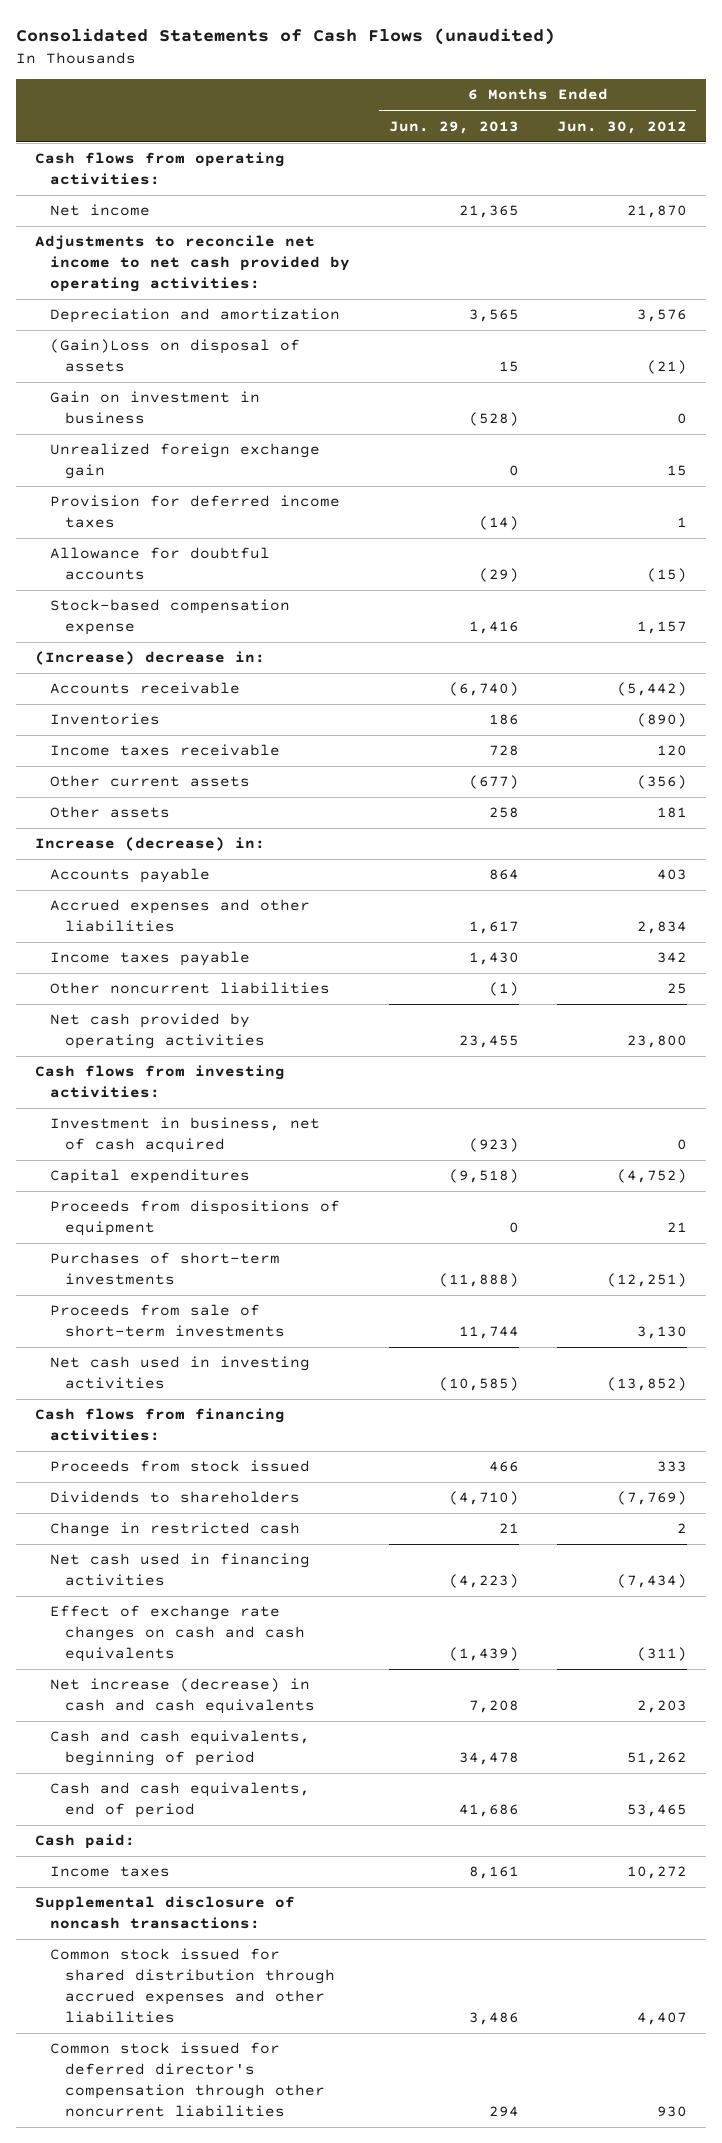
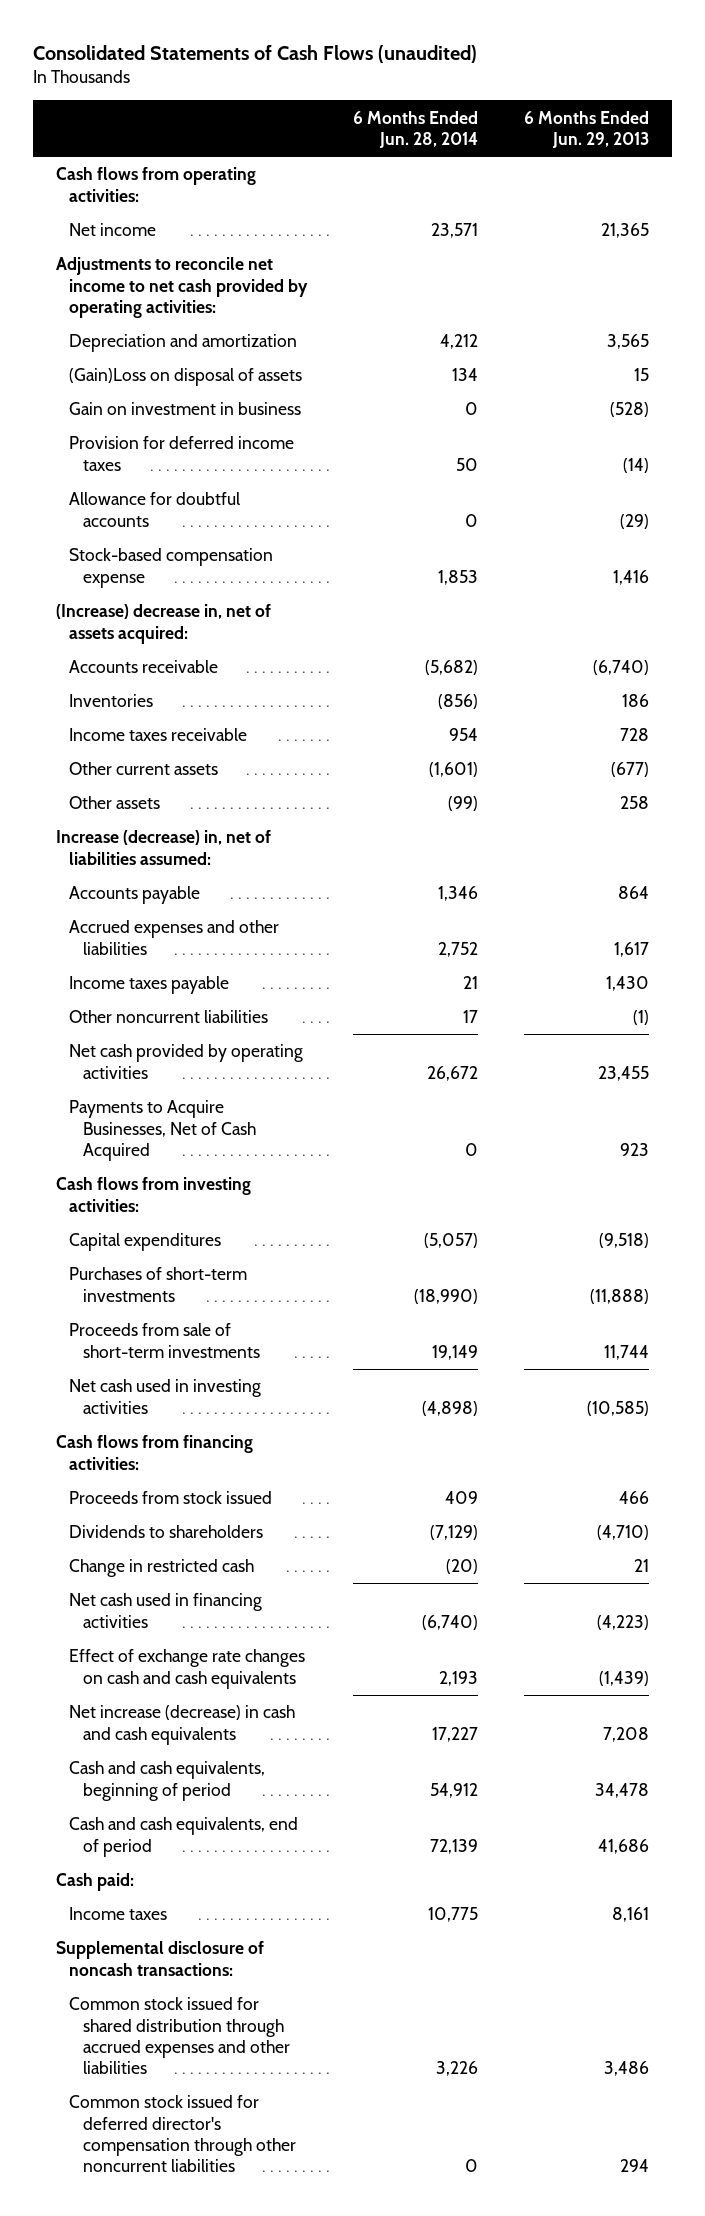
[556,120,687,134] Jun. 30, 2012 -> none
none -> [353,110,479,148] 6 Months Ended Jun. 28, 2014
[50,443,321,480] Unrealized foreign exchange gain -> none
[35,651,266,666] (Increase) decrease in: -> [55,604,271,644] (Increase) decrease in, net of assets acquired:
[35,837,266,852] Increase (decrease) in: -> [55,830,271,865] Increase (decrease) in, net of liabilities assumed:
none -> [69,1100,257,1161] Payments to Acquire Businesses, Net of Cash Acquired
[50,1117,321,1154] Investment in business, net of cash acquired -> none
[50,1200,341,1237] Proceeds from dispositions of equipment -> none

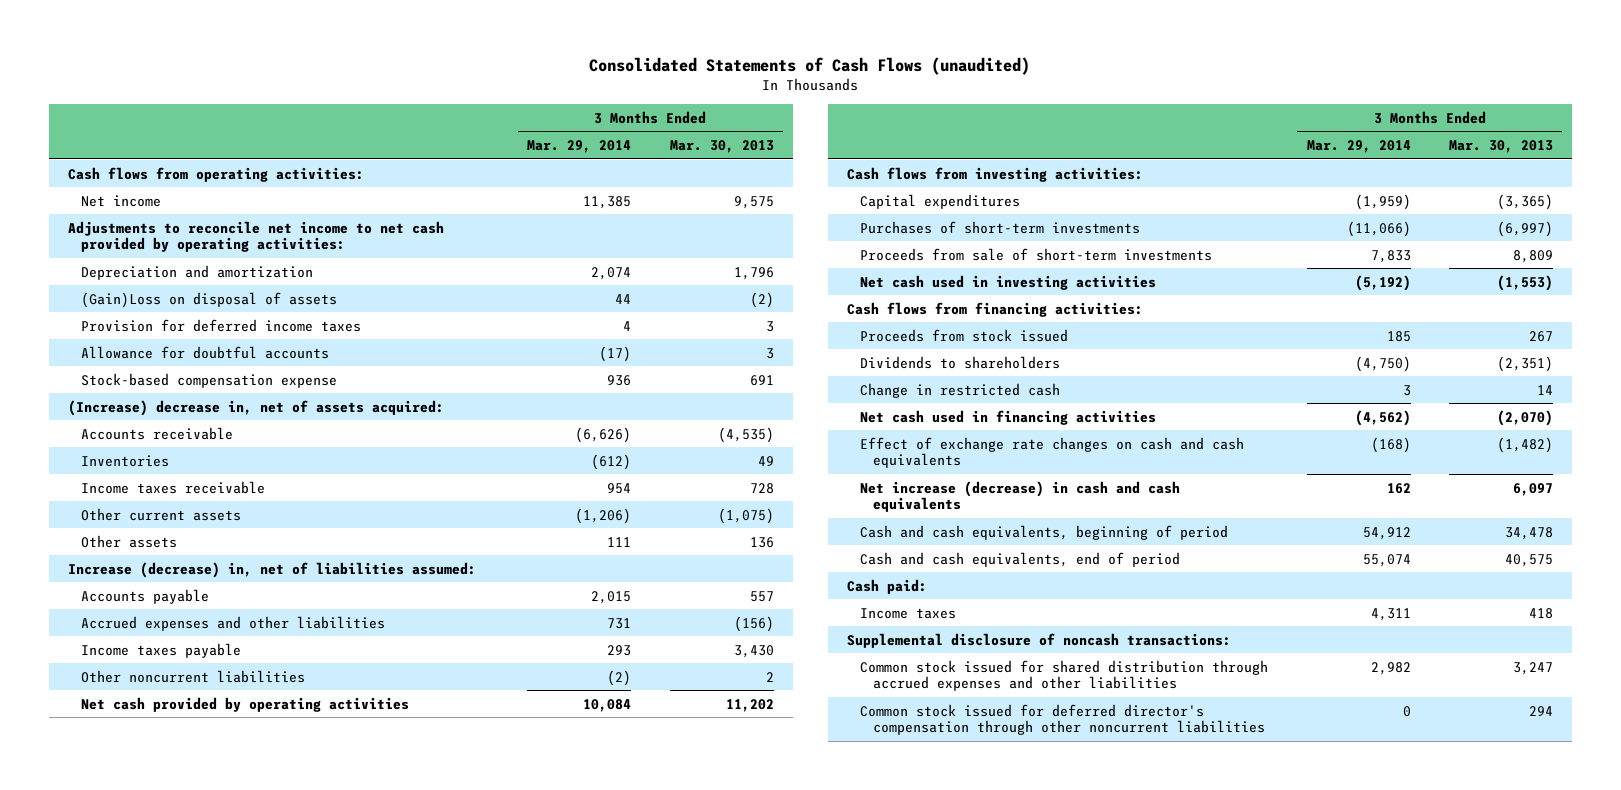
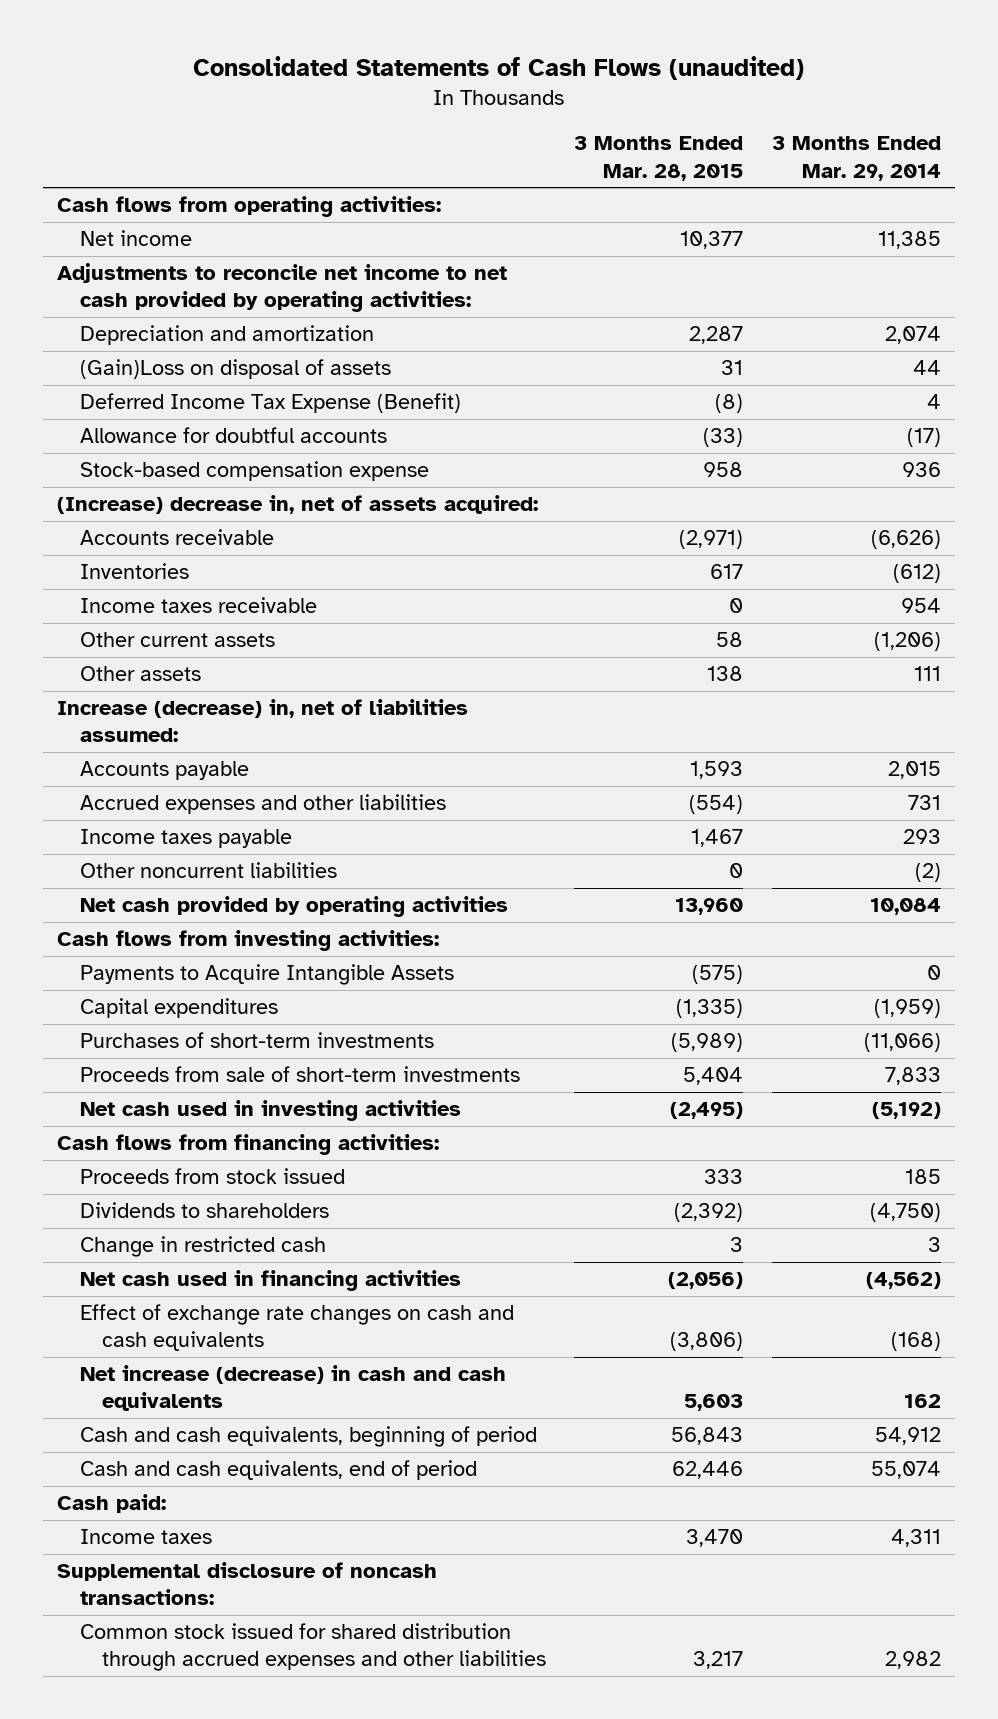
[669,140,774,154] Mar. 30, 2013 -> none
none -> [574,136,744,181] 3 Months Ended Mar. 28, 2015
[81,318,362,332] Provision for deferred income taxes -> none
none -> [79,393,461,414] Deferred Income Tax Expense (Benefit)
none -> [79,964,454,986] Payments to Acquire Intangible Assets
[860,703,1266,736] Common stock issued for deferred director's compensation through other noncurrent liabilities -> none

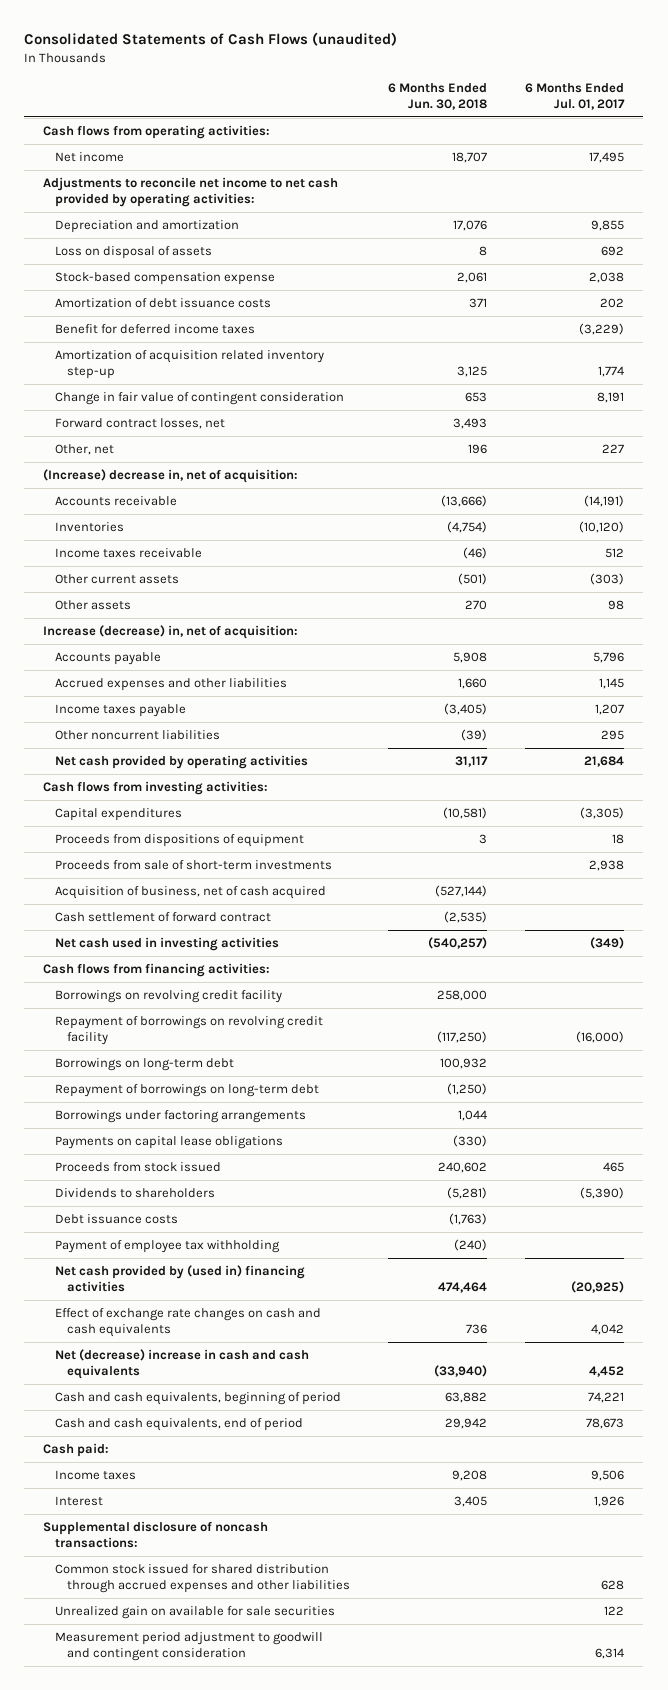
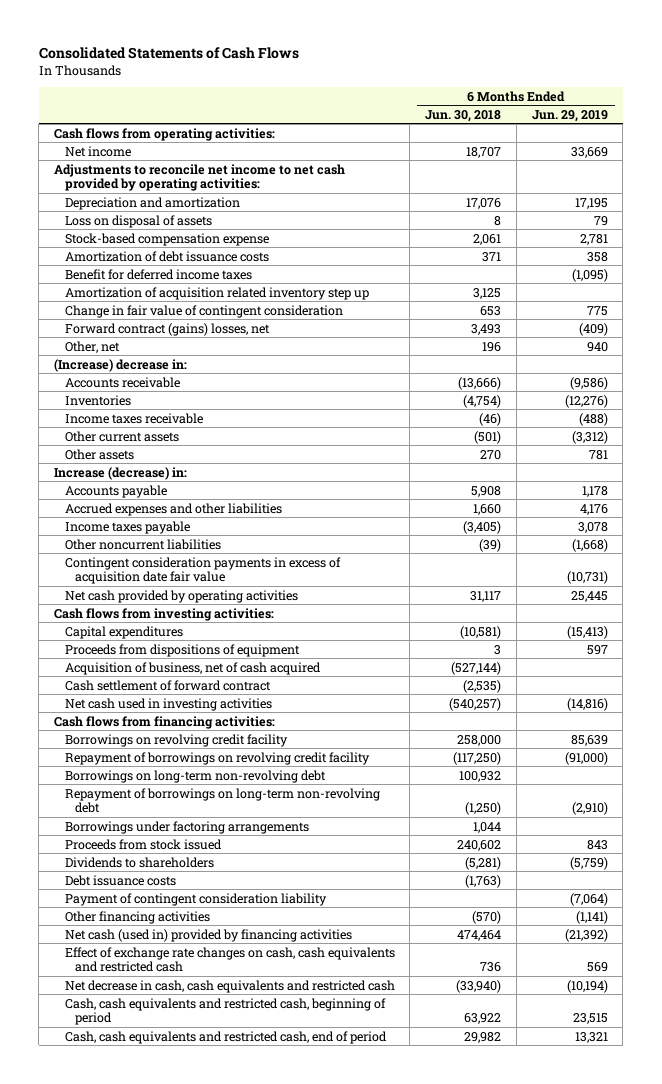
[24,32,398,47] Consolidated Statements of Cash Flows (unaudited) -> [38,47,299,60] Consolidated Statements of Cash Flows
[525,82,626,110] 6 Months Ended Jul. 01, 2017 -> none
none -> [531,109,608,122] Jun. 29, 2019
[55,349,325,379] Amortization of acquisition related inventory step-up -> [64,286,369,300] Amortization of acquisition related inventory step up
[55,417,226,429] Forward contract losses, net -> [64,322,270,336] Forward contract (gains) losses, net
[43,468,299,483] (Increase) decrease in, net of acquisition: -> [54,358,188,372] (Increase) decrease in:
[43,624,299,639] Increase (decrease) in, net of acquisition: -> [54,466,188,480] Increase (decrease) in:
none -> [64,556,341,584] Contingent consideration payments in excess of acquisition date fair value
[55,859,333,870] Proceeds from sale of short-term investments -> none
[55,1057,235,1071] Borrowings on long-term debt -> [64,769,326,783] Borrowings on long-term non-revolving debt
[55,1083,320,1097] Repayment of borrowings on long-term debt -> [64,787,380,813] Repayment of borrowings on long-term non-revolving debt
[55,1135,284,1149] Payments on capital lease obligations -> none
[55,1239,281,1253] Payment of employee tax withholding -> none
[43,1442,110,1457] Cash paid: -> none
[55,1469,137,1480] Income taxes -> none
[55,1495,104,1506] Interest -> none
[43,1520,269,1548] Supplemental disclosure of noncash transactions: -> none
[55,1563,351,1593] Common stock issued for shared distribution through accrued expenses and other liabilities -> none
[55,1605,336,1619] Unrealized gain on available for sale securities -> none
[55,1631,324,1661] Measurement period adjustment to goodwill and contingent consideration -> none
none -> [64,892,327,906] Payment of contingent consideration liability
none -> [64,910,210,924] Other financing activities
[55,1264,306,1292] Net cash provided by (used in) financing activities -> [64,928,352,942] Net cash (used in) provided by financing activities
[55,1307,322,1337] Effect of exchange rate changes on cash and cash equivalents -> [64,946,395,972] Effect of exchange rate changes on cash, cash equivalents and restricted cash
[55,1348,310,1379] Net (decrease) increase in cash and cash equivalents -> [64,979,395,993] Net decrease in cash, cash equivalents and restricted cash
[55,1391,342,1405] Cash and cash equivalents, beginning of period -> [64,997,386,1025] Cash, cash equivalents and restricted cash, beginning of period
[445,1391,488,1403] 63,882 -> [464,1012,502,1024] 63,922
[55,1417,304,1431] Cash and cash equivalents, end of period -> [64,1030,387,1044] Cash, cash equivalents and restricted cash, end of period
[445,1417,488,1429] 29,942 -> [464,1031,502,1043] 29,982

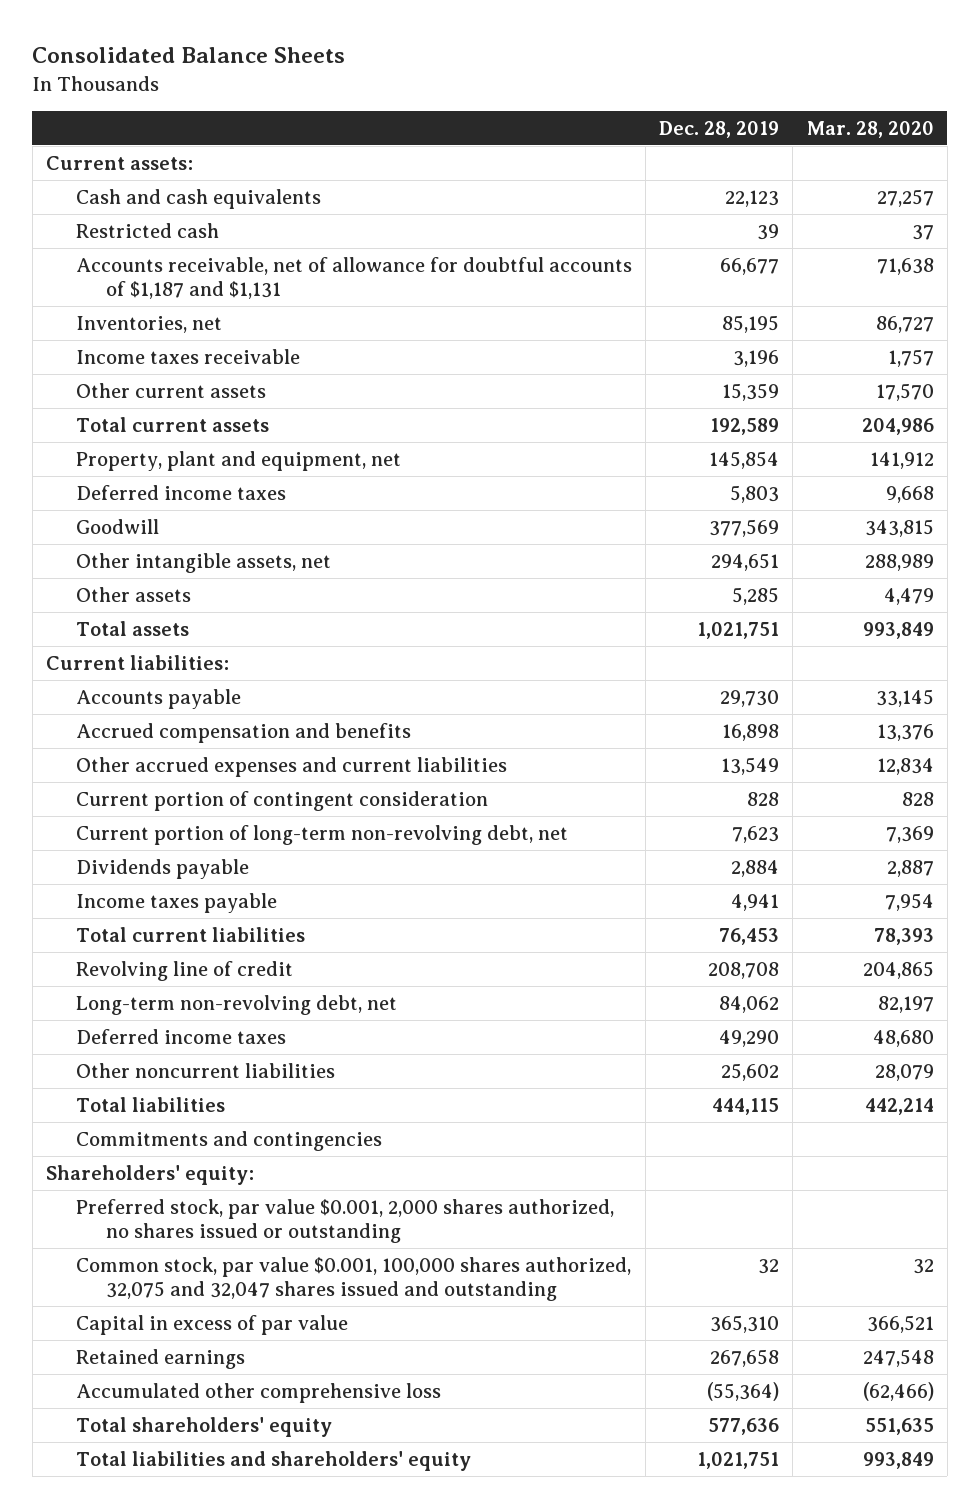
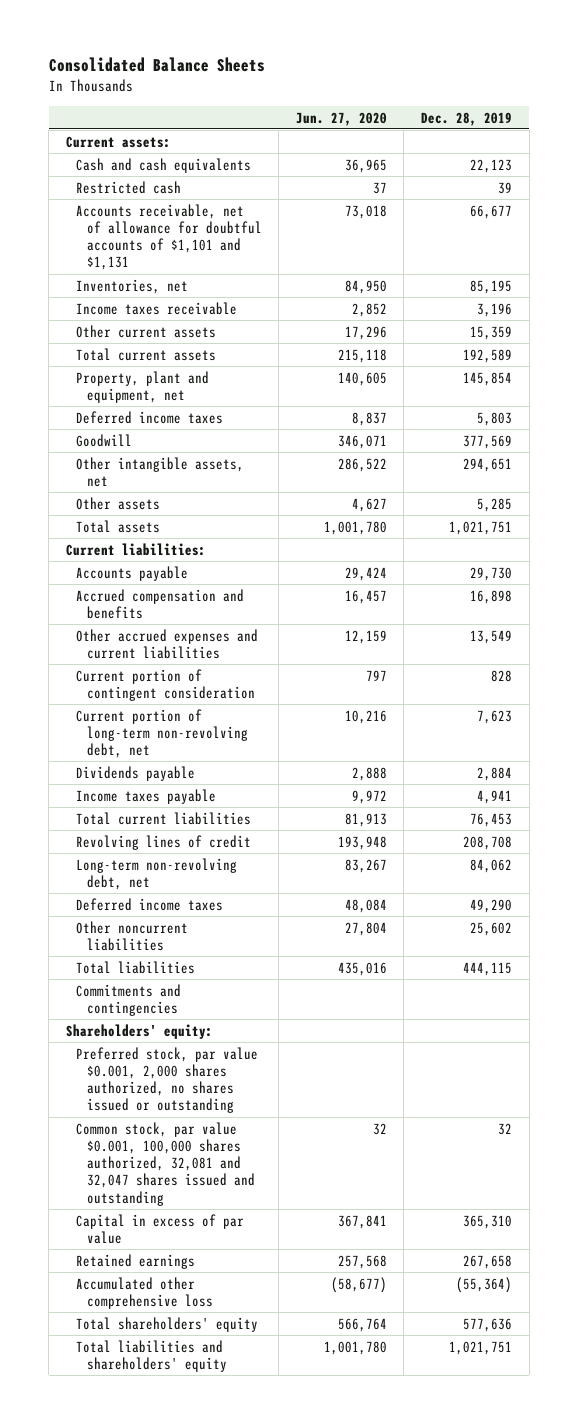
[806,120,934,138] Mar. 28, 2020 -> none
none -> [295,111,387,126] Jun. 27, 2020
[75,256,632,300] Accounts receivable, net of allowance for doubtful accounts of $1,187 and $1,131 -> [76,203,262,271] Accounts receivable, net of allowance for doubtful accounts of $1,101 and $1,131
[75,960,293,981] Revolving line of credit -> [76,834,252,850] Revolving lines of credit
[75,1256,631,1302] Common stock, par value $0.001, 100,000 shares authorized, 32,075 and 32,047 shares issued and outstanding -> [76,1121,255,1206] Common stock, par value $0.001, 100,000 shares authorized, 32,081 and 32,047 shares issued and outstanding

